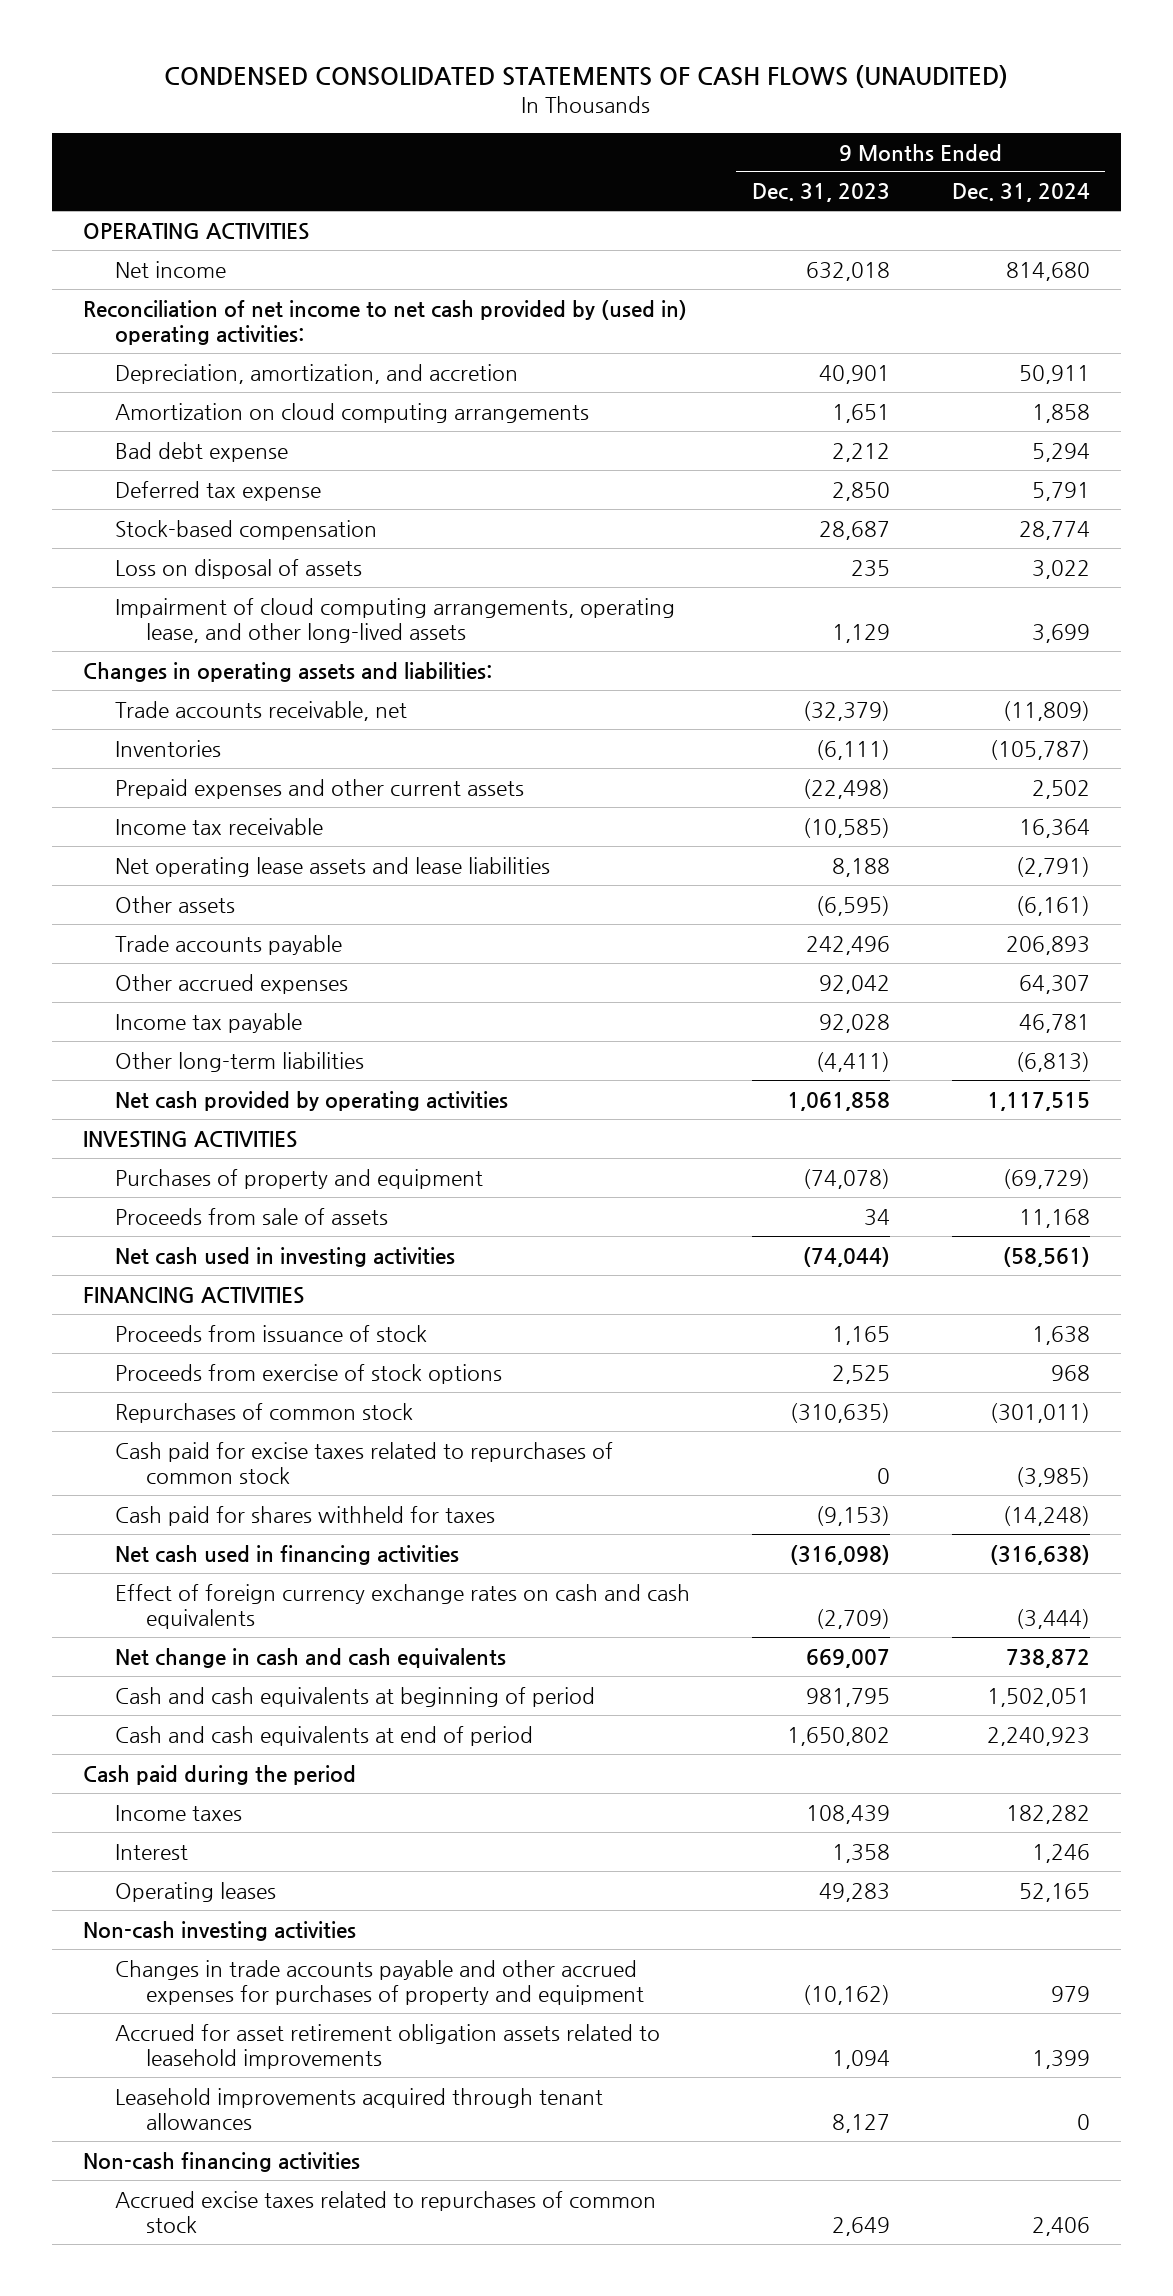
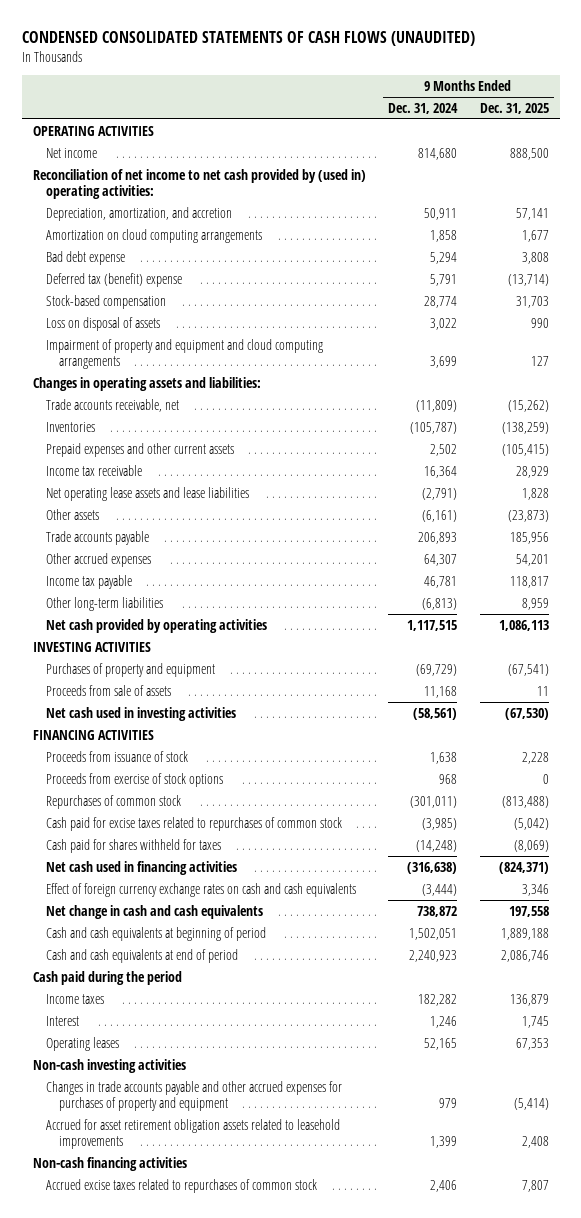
[751,183,890,203] Dec. 31, 2023 -> none
none -> [479,102,549,114] Dec. 31, 2025
[114,480,321,501] Deferred tax expense -> [45,272,182,287] Deferred tax (benefit) expense
[114,597,675,643] Impairment of cloud computing arrangements, operating lease, and other long-lived assets -> [45,338,323,370] Impairment of property and equipment and cloud computing arrangements
[114,2087,603,2130] Leasehold improvements acquired through tenant allowances -> none

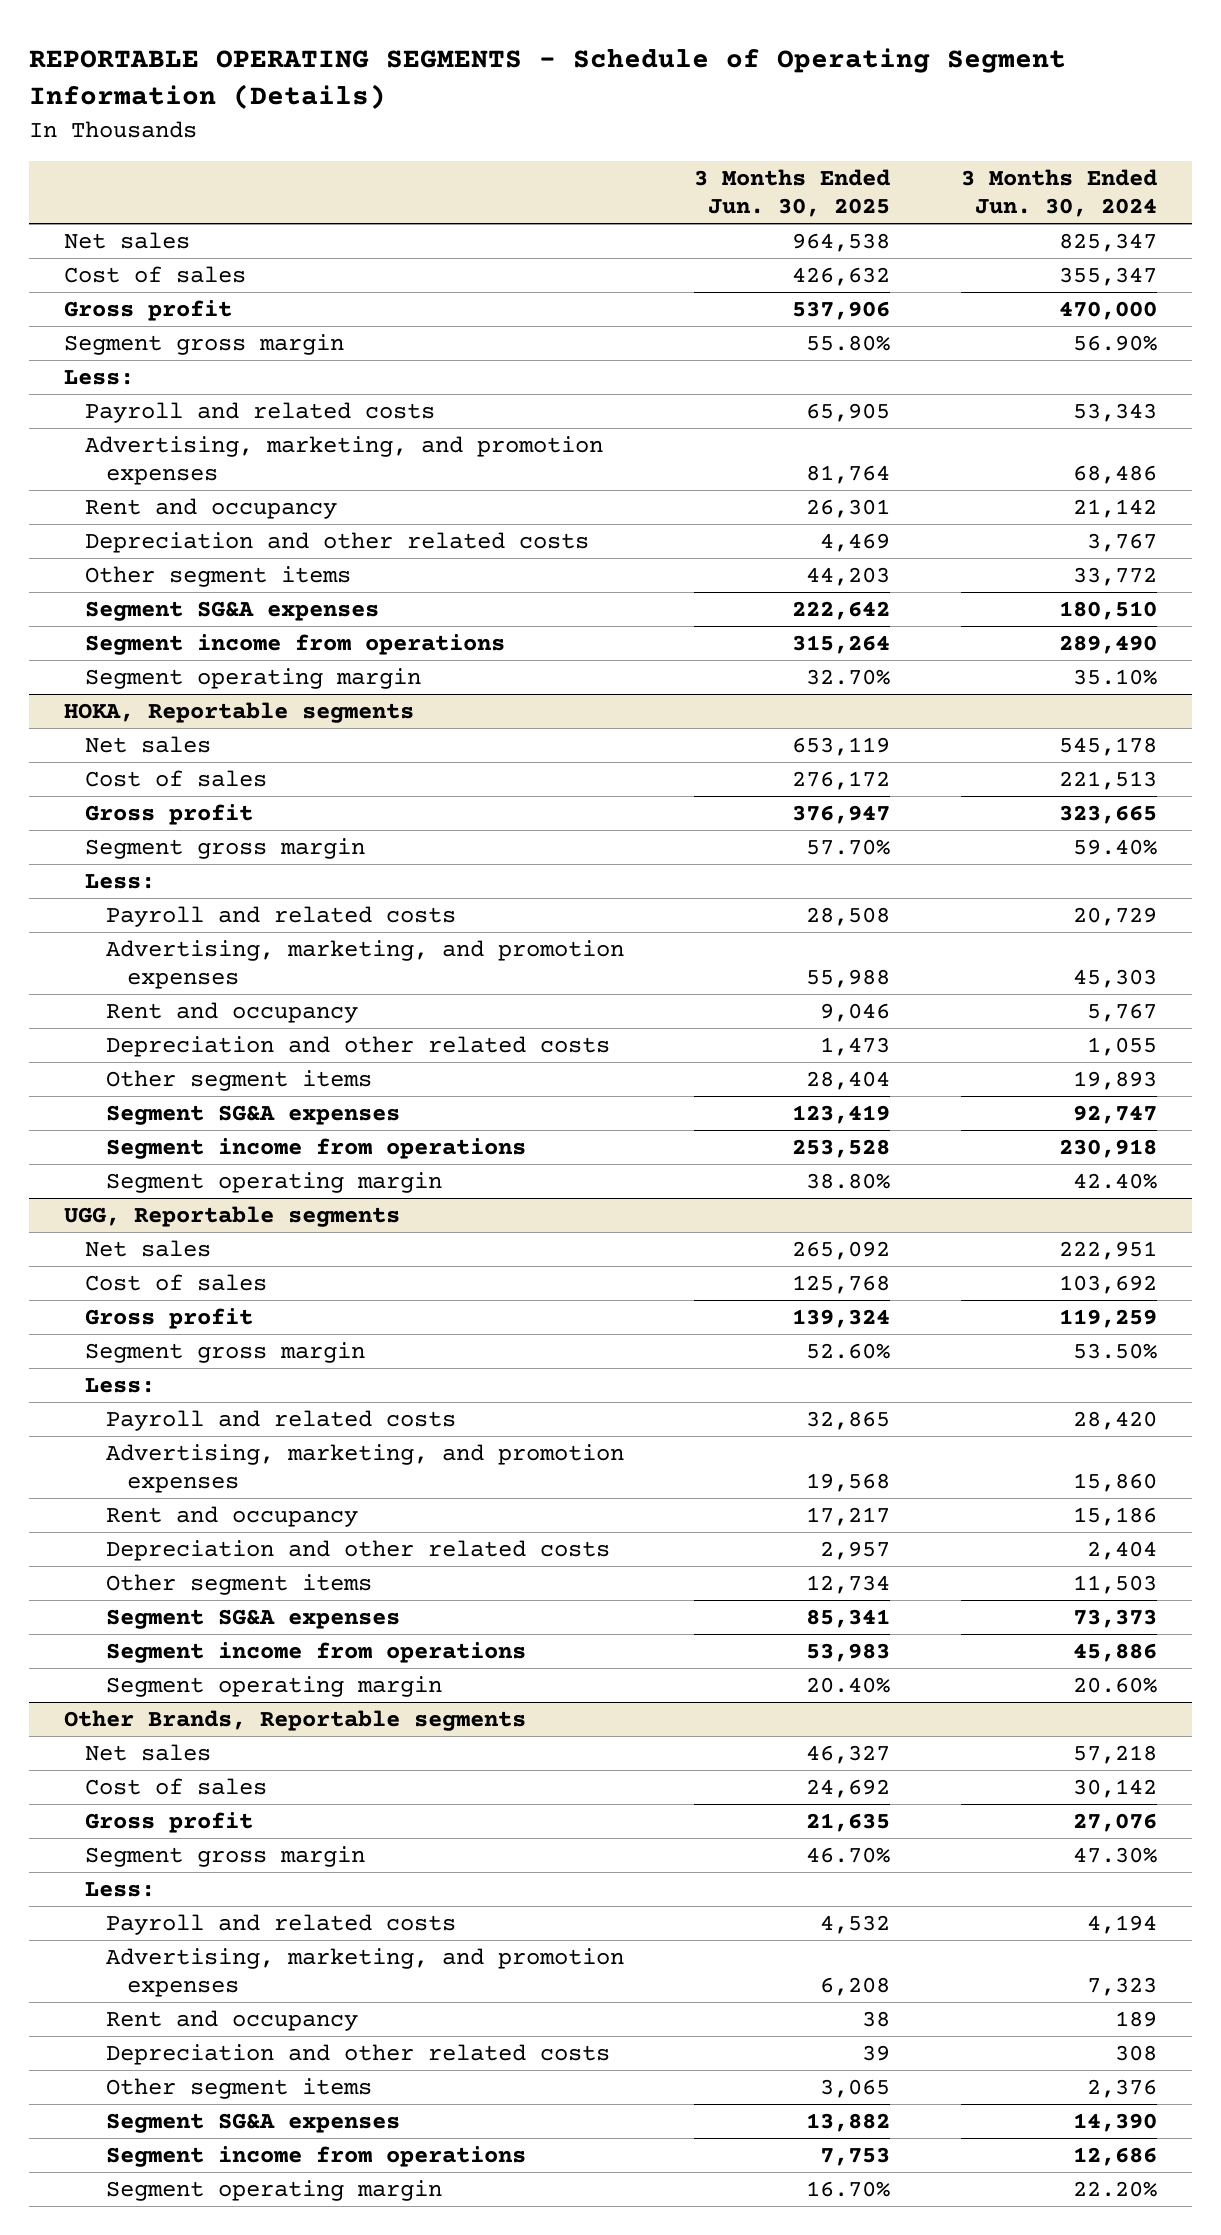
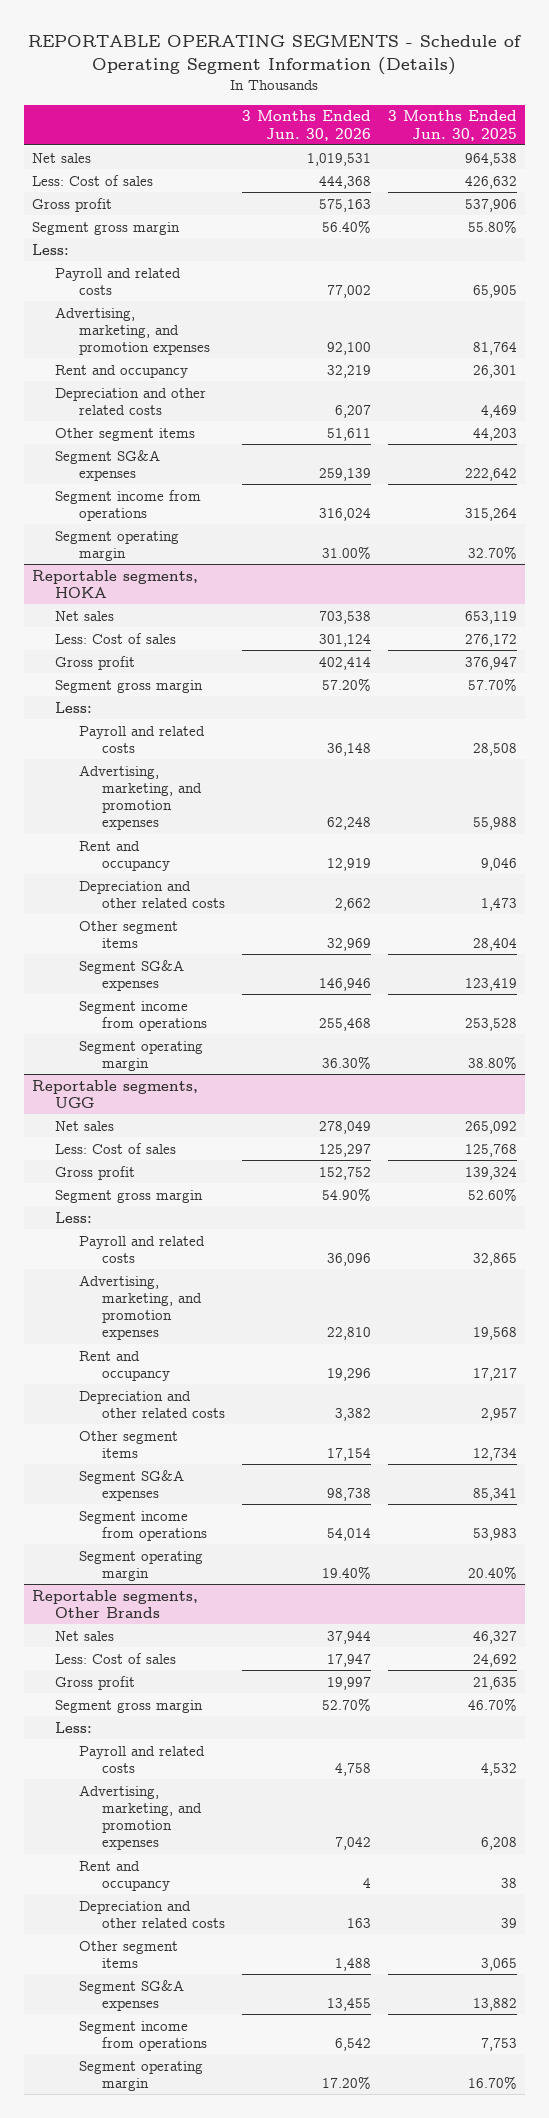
[960,169,1157,218] 3 Months Ended Jun. 30, 2024 -> none
none -> [241,110,371,141] 3 Months Ended Jun. 30, 2026
[63,266,246,284] Cost of sales -> [32,174,154,186] Less: Cost of sales
[63,702,414,724] HOKA, Reportable segments -> [32,569,199,598] Reportable segments, HOKA
[85,770,268,788] Cost of sales -> [55,632,177,644] Less: Cost of sales
[63,1206,400,1228] UGG, Reportable segments -> [32,1079,199,1108] Reportable segments, UGG
[85,1274,268,1292] Cost of sales -> [55,1142,177,1154] Less: Cost of sales
[63,1710,526,1732] Other Brands, Reportable segments -> [32,1589,199,1618] Reportable segments, Other Brands
[85,1778,268,1796] Cost of sales -> [55,1652,177,1664] Less: Cost of sales

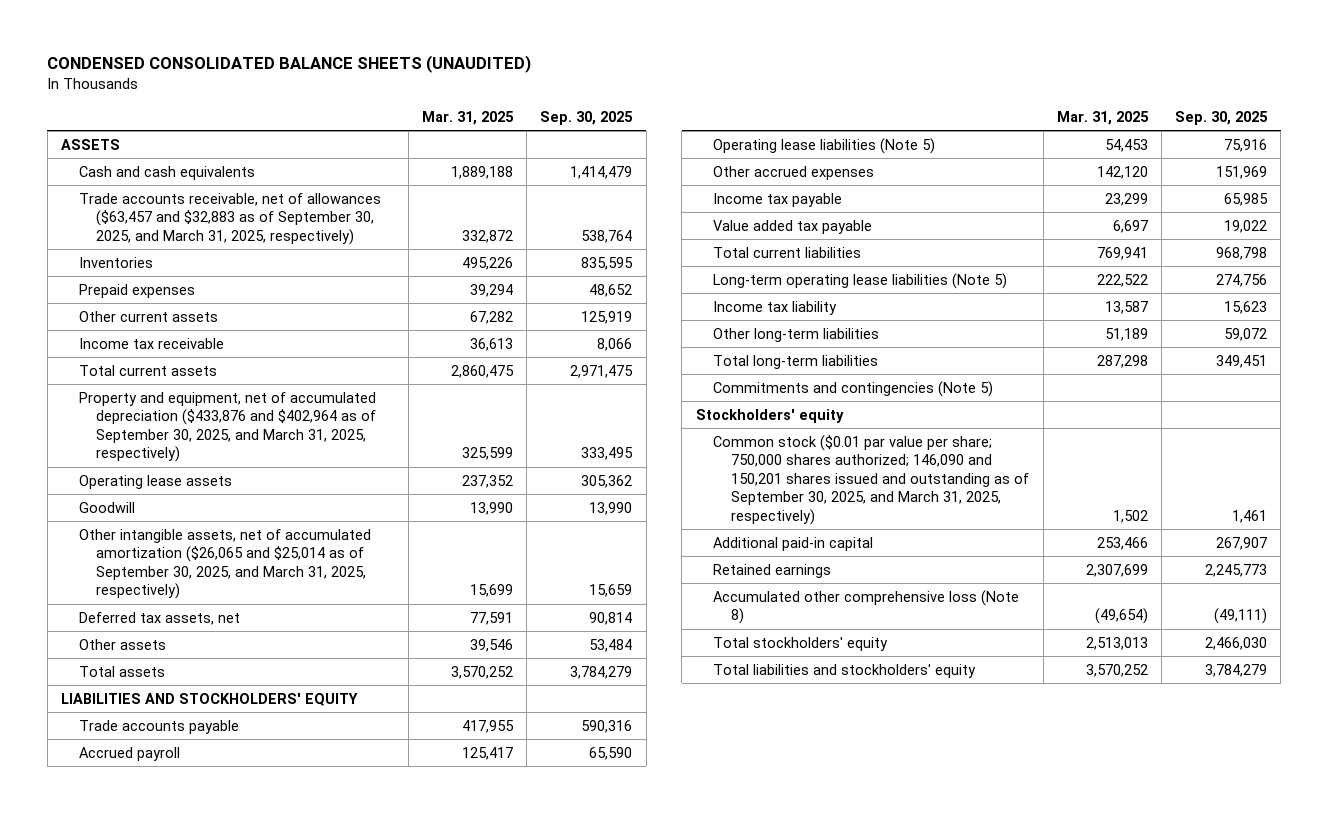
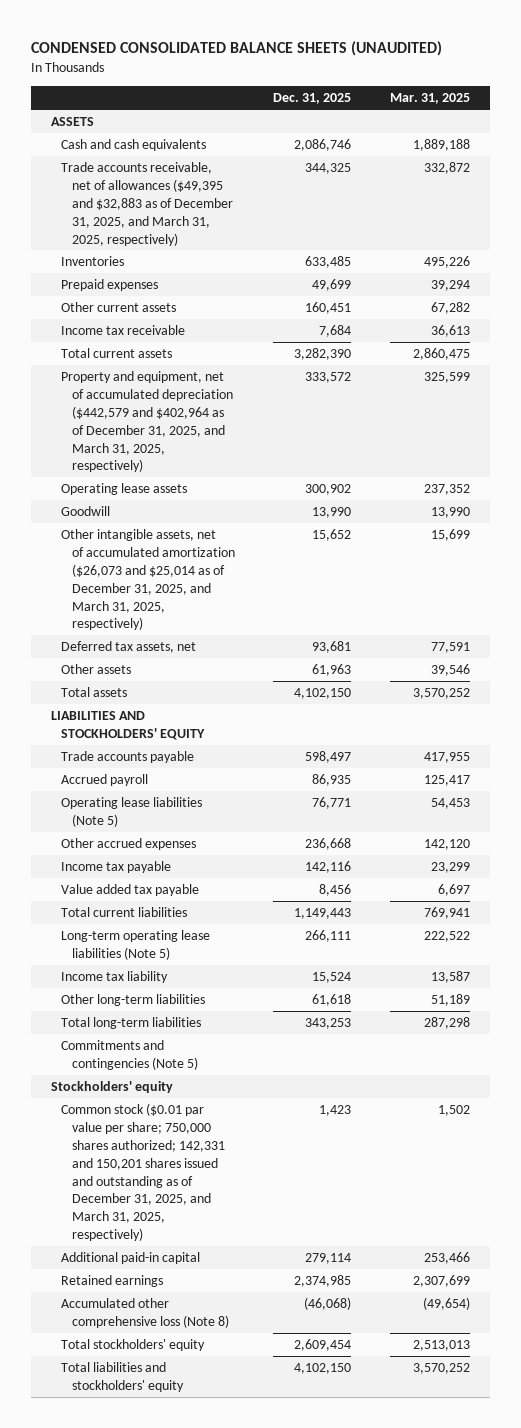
[540,110,634,125] Sep. 30, 2025 -> none
none -> [273,93,352,105] Dec. 31, 2025
[78,192,381,245] Trade accounts receivable, net of allowances ($63,457 and $32,883 as of September 30, 2025, and March 31, 2025, respectively) -> [61,162,233,246] Trade accounts receivable, net of allowances ($49,395 and $32,883 as of December 31, 2025, and March 31, 2025, respectively)
[78,391,377,463] Property and equipment, net of accumulated depreciation ($433,876 and $402,964 as of September 30, 2025, and March 31, 2025, respectively) -> [61,371,233,473] Property and equipment, net of accumulated depreciation ($442,579 and $402,964 as of December 31, 2025, and March 31, 2025, respectively)
[78,528,371,600] Other intangible assets, net of accumulated amortization ($26,065 and $25,014 as of September 30, 2025, and March 31, 2025, respectively) -> [61,529,235,631] Other intangible assets, net of accumulated amortization ($26,073 and $25,014 as of December 31, 2025, and March 31, 2025, respectively)
[713,434,1030,525] Common stock ($0.01 par value per share; 750,000 shares authorized; 146,090 and 150,201 shares issued and outstanding as of September 30, 2025, and March 31, 2025, respectively) -> [61,1103,225,1242] Common stock ($0.01 par value per share; 750,000 shares authorized; 142,331 and 150,201 shares issued and outstanding as of December 31, 2025, and March 31, 2025, respectively)

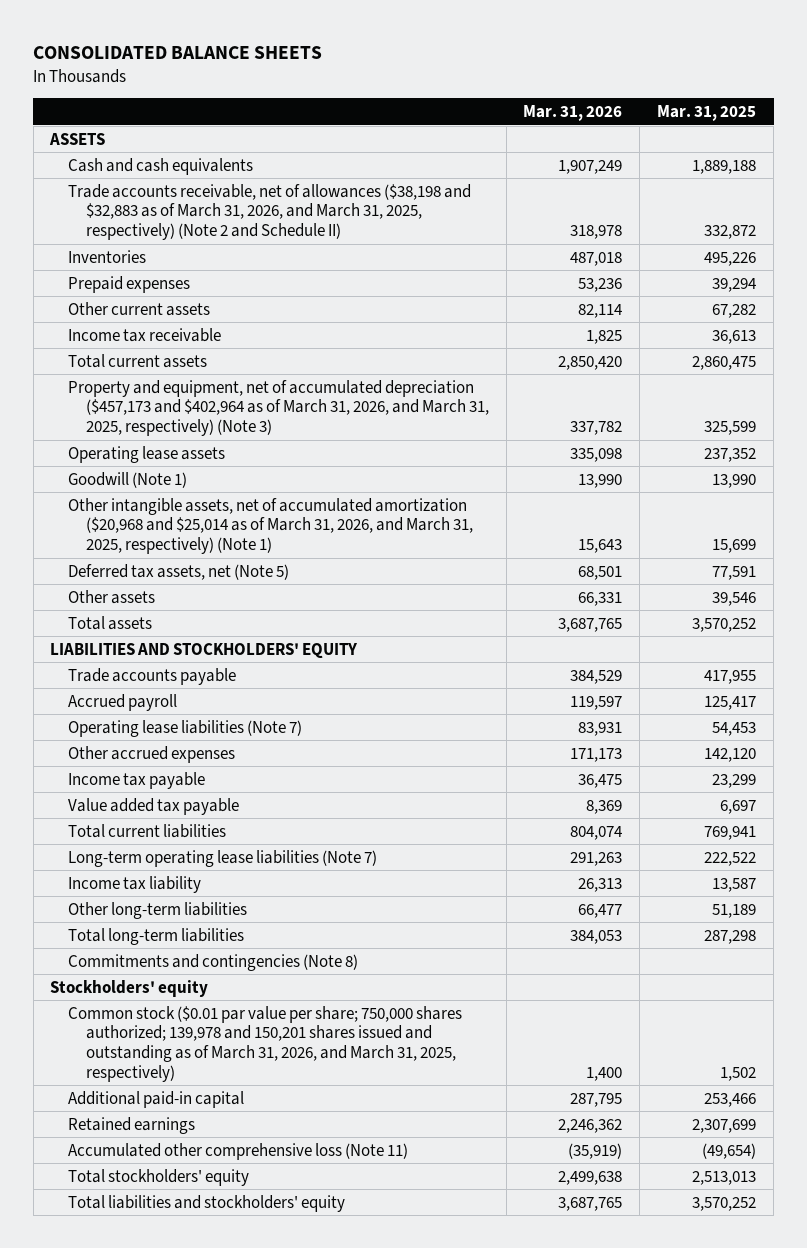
[31,41,443,57] CONDENSED CONSOLIDATED BALANCE SHEETS (UNAUDITED) -> [33,46,323,60] CONSOLIDATED BALANCE SHEETS
[273,93,352,105] Dec. 31, 2025 -> none
none -> [523,105,623,122] Mar. 31, 2026
[61,162,233,246] Trade accounts receivable, net of allowances ($49,395 and $32,883 as of December 31, 2025, and March 31, 2025, respectively) -> [68,183,472,240] Trade accounts receivable, net of allowances ($38,198 and $32,883 as of March 31, 2026, and March 31, 2025, respectively) (Note 2 and Schedule II)
[61,371,233,473] Property and equipment, net of accumulated depreciation ($442,579 and $402,964 as of December 31, 2025, and March 31, 2025, respectively) -> [68,379,489,436] Property and equipment, net of accumulated depreciation ($457,173 and $402,964 as of March 31, 2026, and March 31, 2025, respectively) (Note 3)
[61,506,111,517] Goodwill -> [68,471,188,488] Goodwill (Note 1)
[61,529,235,631] Other intangible assets, net of accumulated amortization ($26,073 and $25,014 as of December 31, 2025, and March 31, 2025, respectively) -> [68,497,473,554] Other intangible assets, net of accumulated amortization ($20,968 and $25,014 as of March 31, 2026, and March 31, 2025, respectively) (Note 1)
[61,641,197,654] Deferred tax assets, net -> [68,563,290,580] Deferred tax assets, net (Note 5)
[61,797,203,827] Operating lease liabilities (Note 5) -> [68,719,303,737] Operating lease liabilities (Note 7)
[61,930,211,960] Long-term operating lease liabilities (Note 5) -> [68,849,378,867] Long-term operating lease liabilities (Note 7)
[61,1040,198,1070] Commitments and contingencies (Note 5) -> [68,953,359,971] Commitments and contingencies (Note 8)
[61,1103,225,1242] Common stock ($0.01 par value per share; 750,000 shares authorized; 142,331 and 150,201 shares issued and outstanding as of December 31, 2025, and March 31, 2025, respectively) -> [68,1005,463,1082] Common stock ($0.01 par value per share; 750,000 shares authorized; 139,978 and 150,201 shares issued and outstanding as of March 31, 2026, and March 31, 2025, respectively)
[61,1298,229,1328] Accumulated other comprehensive loss (Note 8) -> [68,1142,409,1160] Accumulated other comprehensive loss (Note 11)

